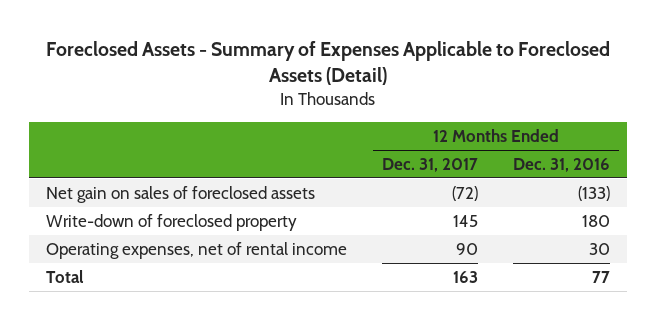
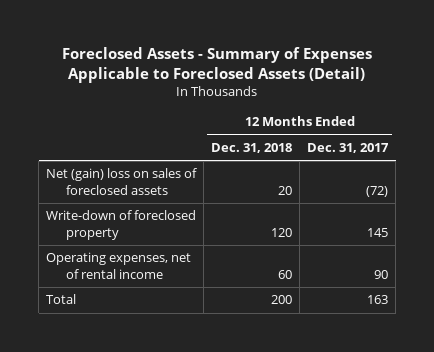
[512,157,610,172] Dec. 31, 2016 -> none
none -> [211,143,293,154] Dec. 31, 2018
[46,185,316,203] Net gain on sales of foreclosed assets -> [46,168,198,195] Net (gain) loss on sales of foreclosed assets

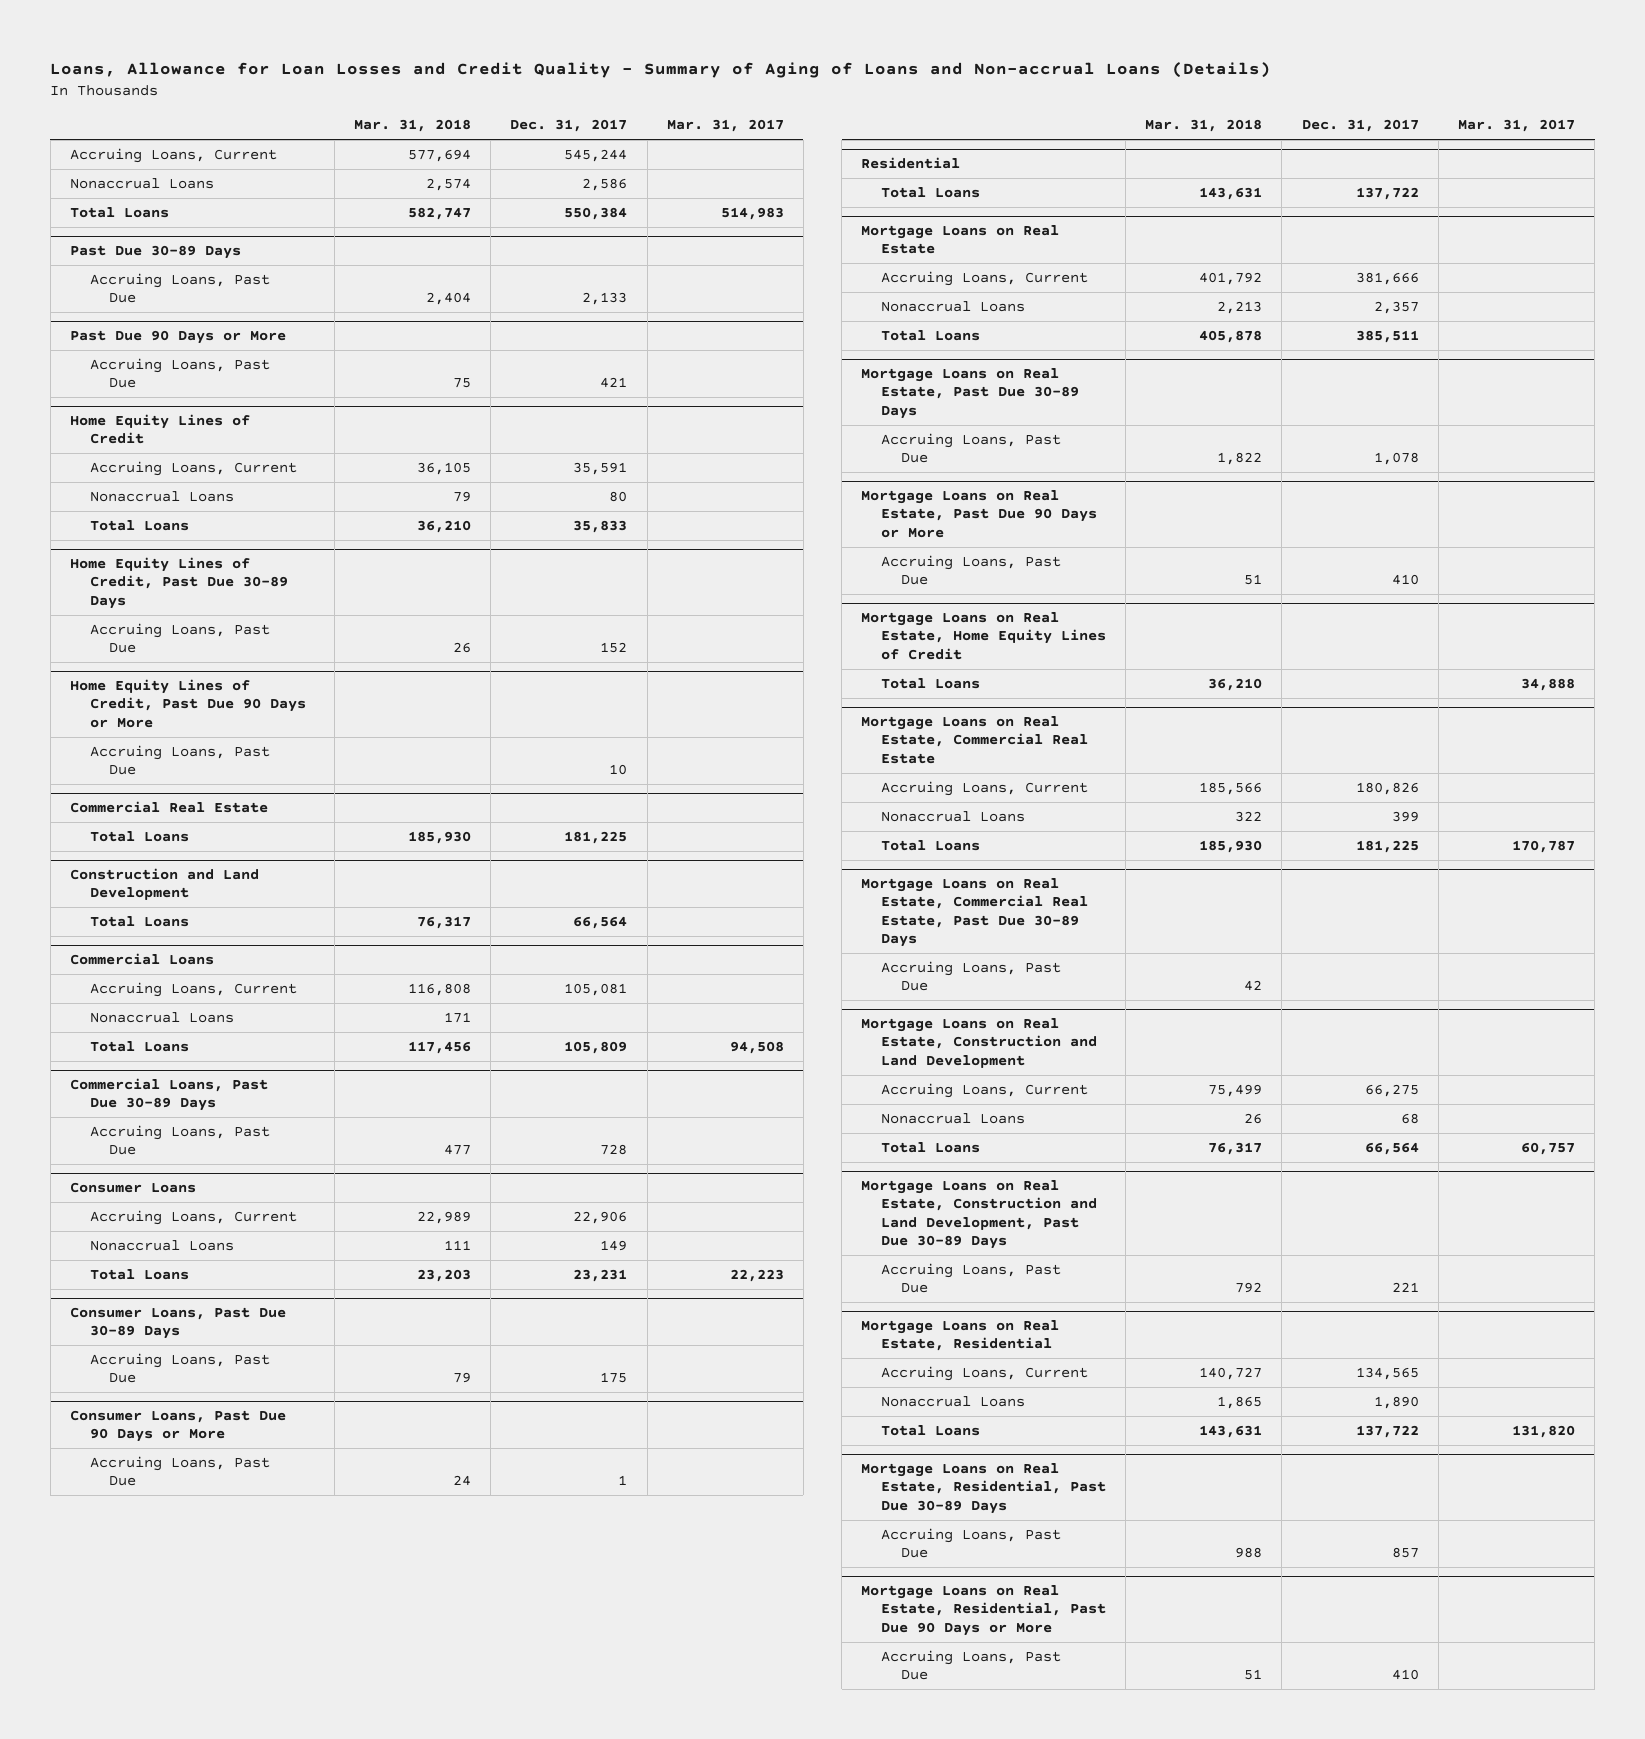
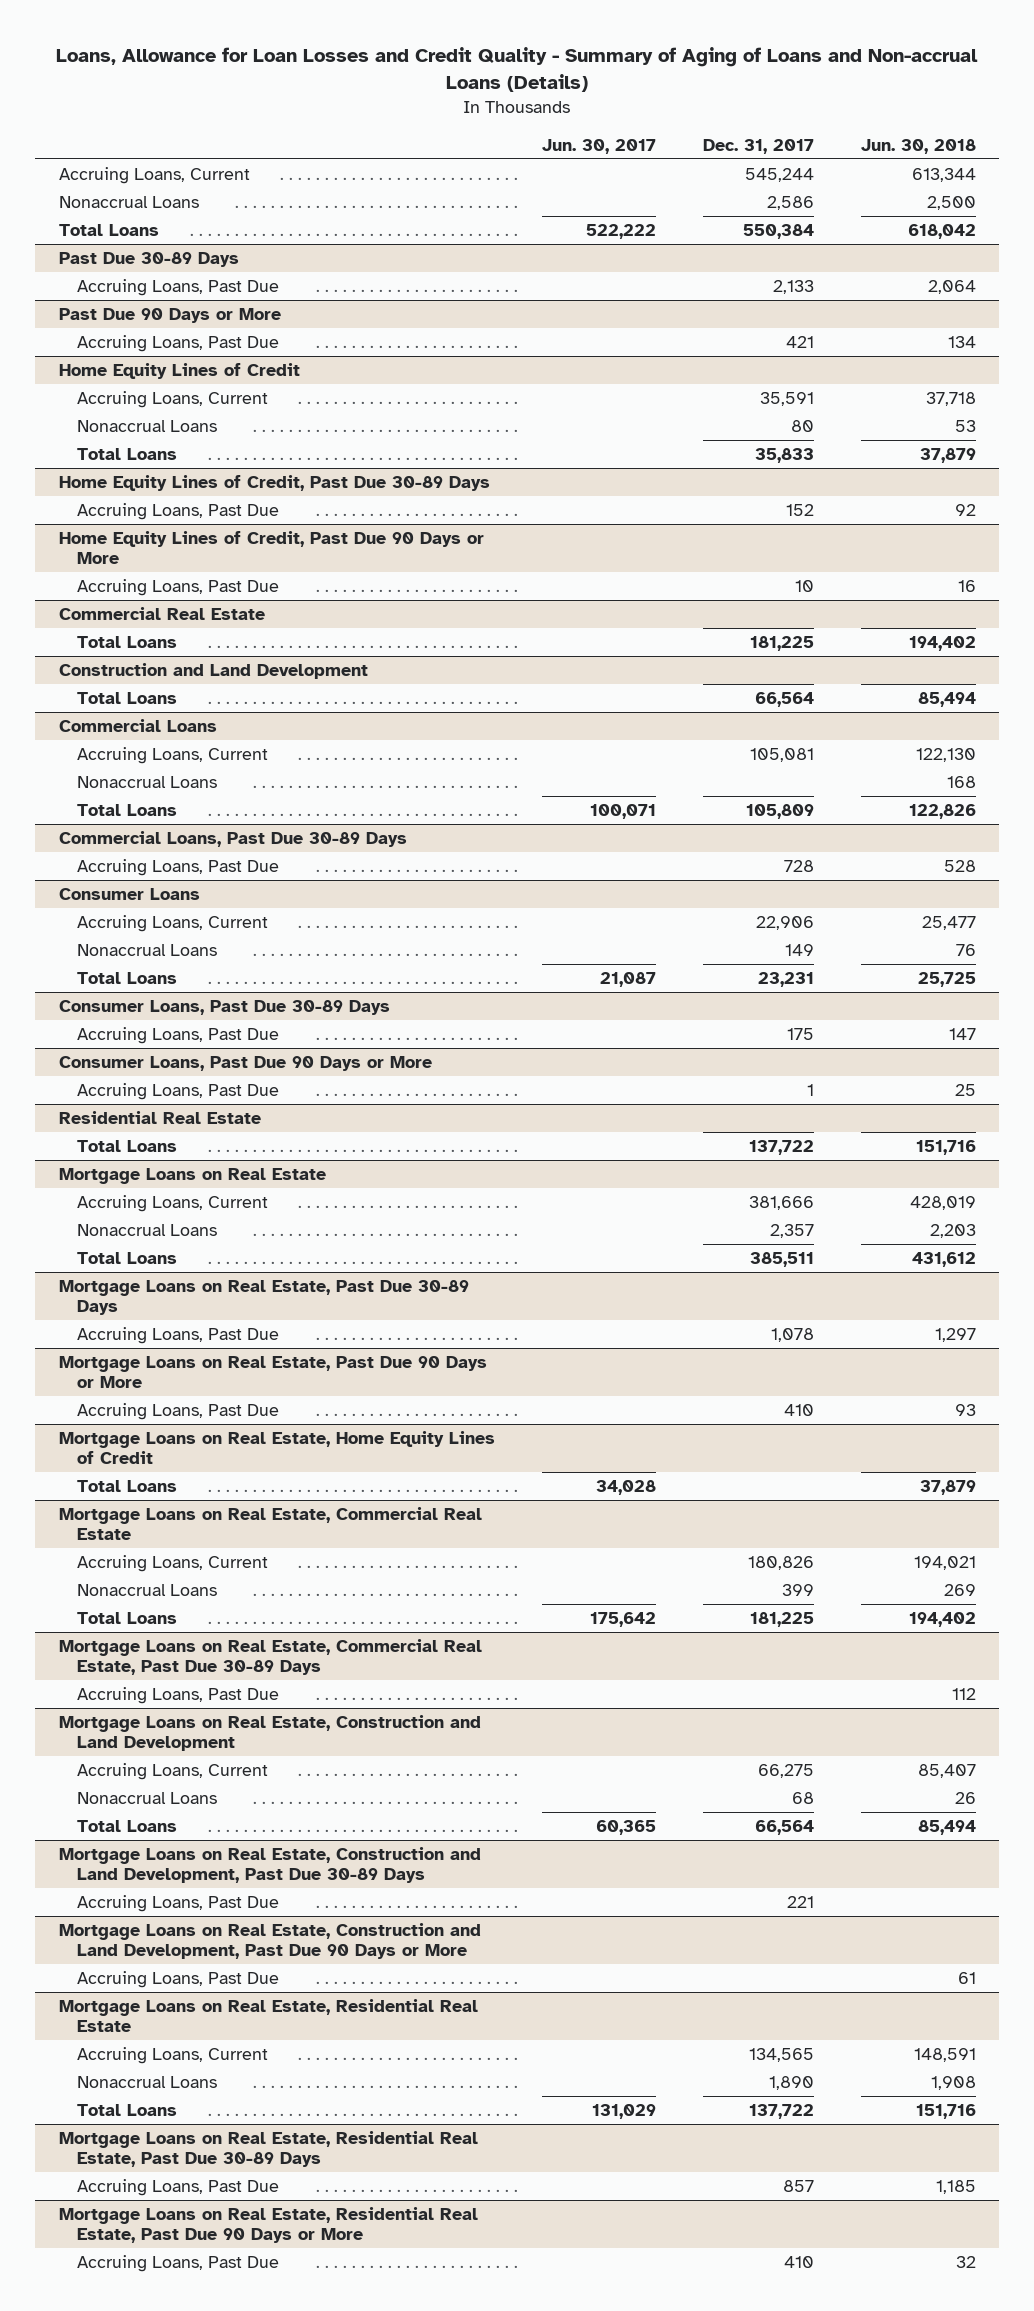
[354,119,472,133] Mar. 31, 2018 -> none
[666,119,784,133] Mar. 31, 2017 -> none
none -> [541,138,656,154] Jun. 30, 2017
none -> [860,138,976,154] Jun. 30, 2018
[861,157,961,170] Residential -> [58,1110,261,1124] Residential Real Estate
none -> [58,1922,481,1960] Mortgage Loans on Real Estate, Construction and Land Development, Past Due 90 Days or More
none -> [76,1970,279,1988] Accruing Loans, Past Due
[861,1320,1060,1352] Mortgage Loans on Real Estate, Residential -> [58,1998,478,2033] Mortgage Loans on Real Estate, Residential Real Estate
[861,1463,1106,1514] Mortgage Loans on Real Estate, Residential, Past Due 30-89 Days -> [58,2130,478,2168] Mortgage Loans on Real Estate, Residential Real Estate, Past Due 30-89 Days
[861,1585,1106,1636] Mortgage Loans on Real Estate, Residential, Past Due 90 Days or More -> [58,2206,478,2244] Mortgage Loans on Real Estate, Residential Real Estate, Past Due 90 Days or More

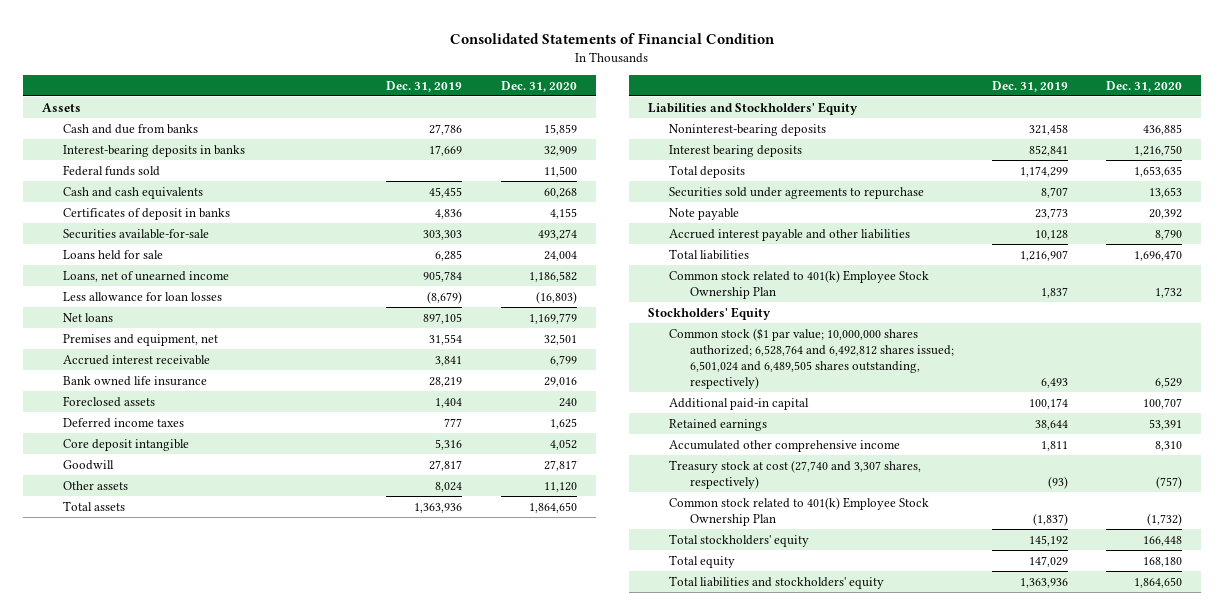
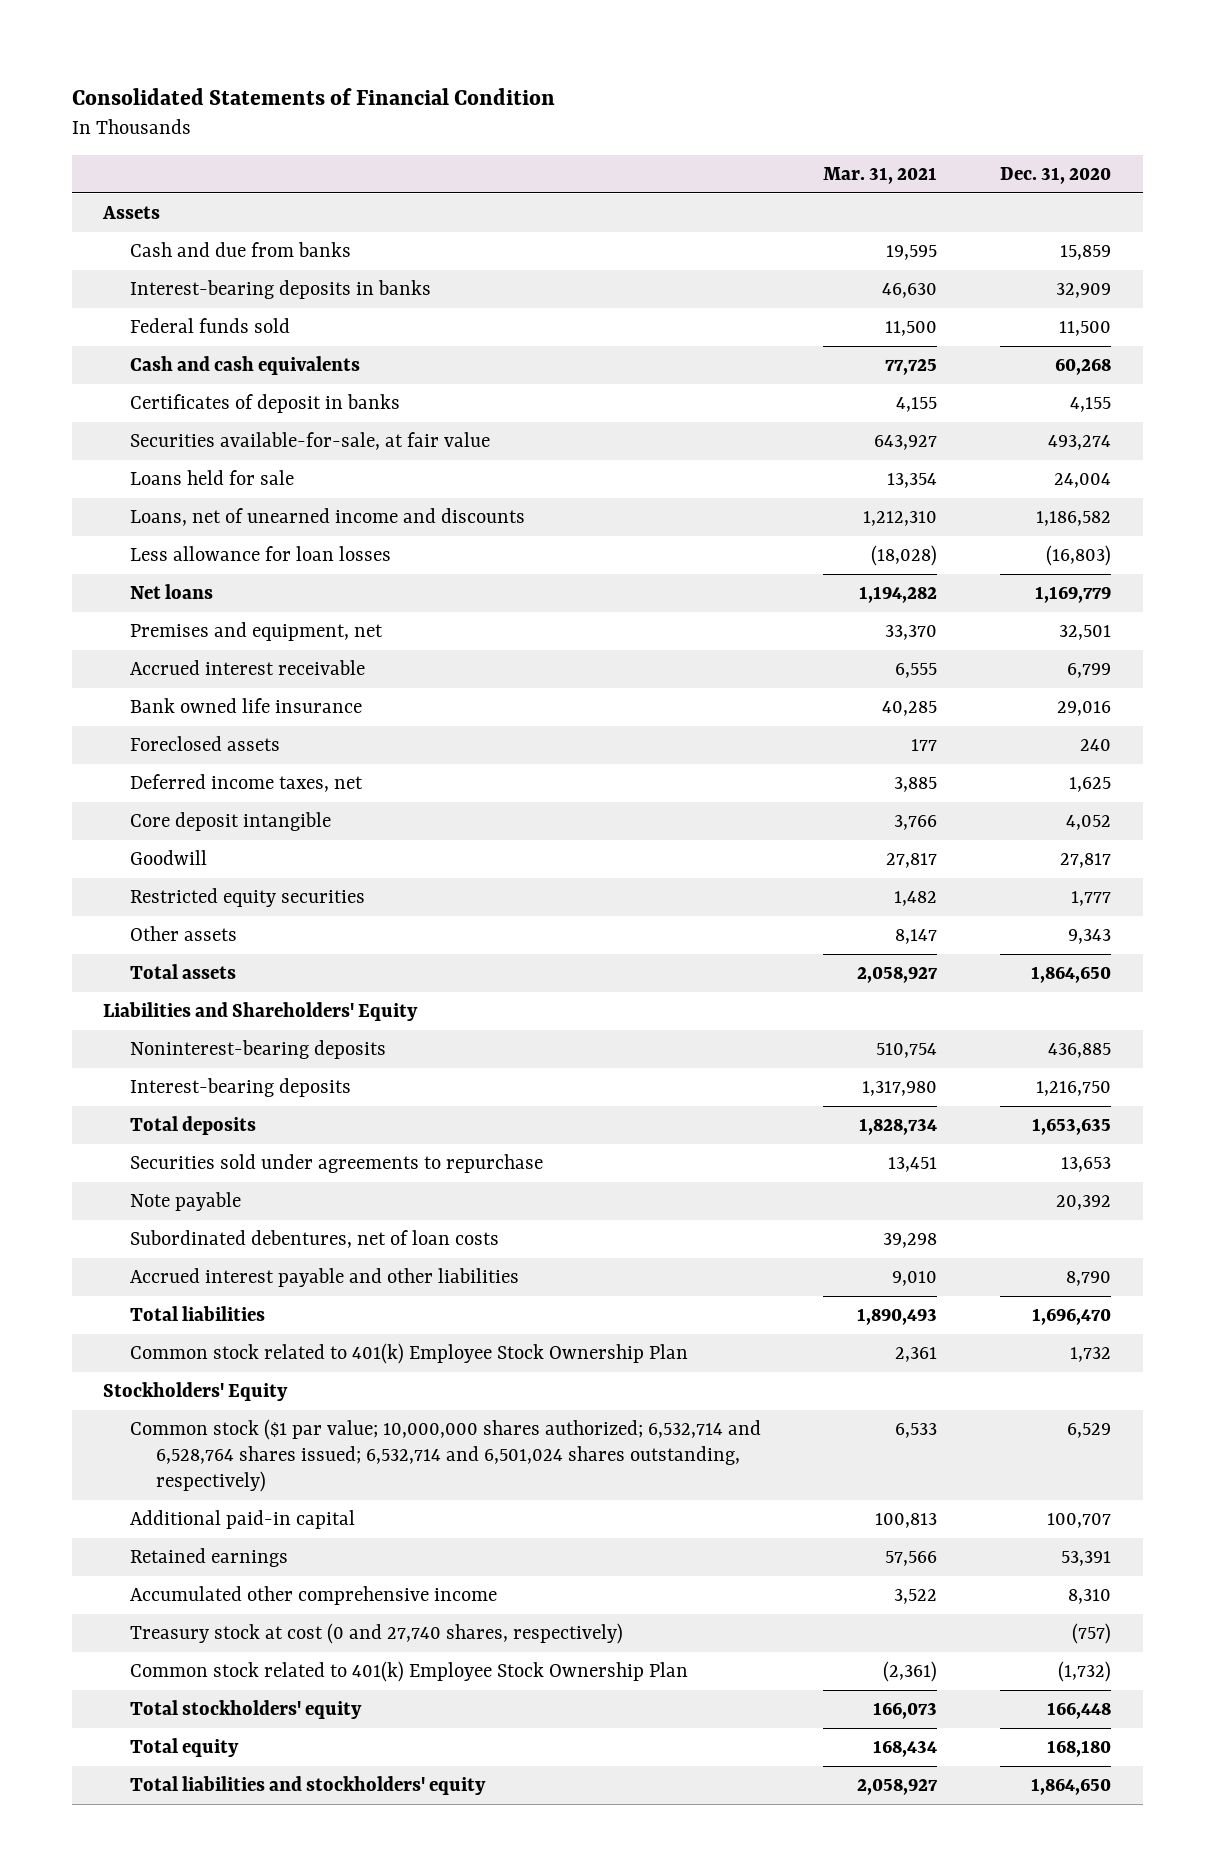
[386,80,463,92] Dec. 31, 2019 -> none
none -> [823,167,938,185] Mar. 31, 2021
[63,228,210,239] Securities available-for-sale -> [129,431,490,450] Securities available-for-sale, at fair value
[63,270,230,282] Loans, net of unearned income -> [129,507,525,526] Loans, net of unearned income and discounts
[63,417,185,428] Deferred income taxes -> [129,773,363,792] Deferred income taxes, net
none -> [129,887,365,907] Restricted equity securities
[543,481,577,492] 11,120 -> [1068,928,1112,944] 9,343
[648,101,859,115] Liabilities and Stockholders' Equity -> [103,1001,419,1021] Liabilities and Shareholders' Equity
[668,144,802,157] Interest bearing deposits -> [129,1077,351,1097] Interest-bearing deposits
none -> [129,1229,499,1248] Subordinated debentures, net of loan costs
[668,327,954,389] Common stock ($1 par value; 10,000,000 shares authorized; 6,528,764 and 6,492,812 shares issued; 6,501,024 and 6,489,505 shares outstanding, respectively) -> [129,1418,761,1493] Common stock ($1 par value; 10,000,000 shares authorized; 6,532,714 and 6,528,764 shares issued; 6,532,714 and 6,501,024 shares outstanding, respectively)
[668,459,921,489] Treasury stock at cost (27,740 and 3,307 shares, respectively) -> [129,1622,623,1644] Treasury stock at cost (0 and 27,740 shares, respectively)

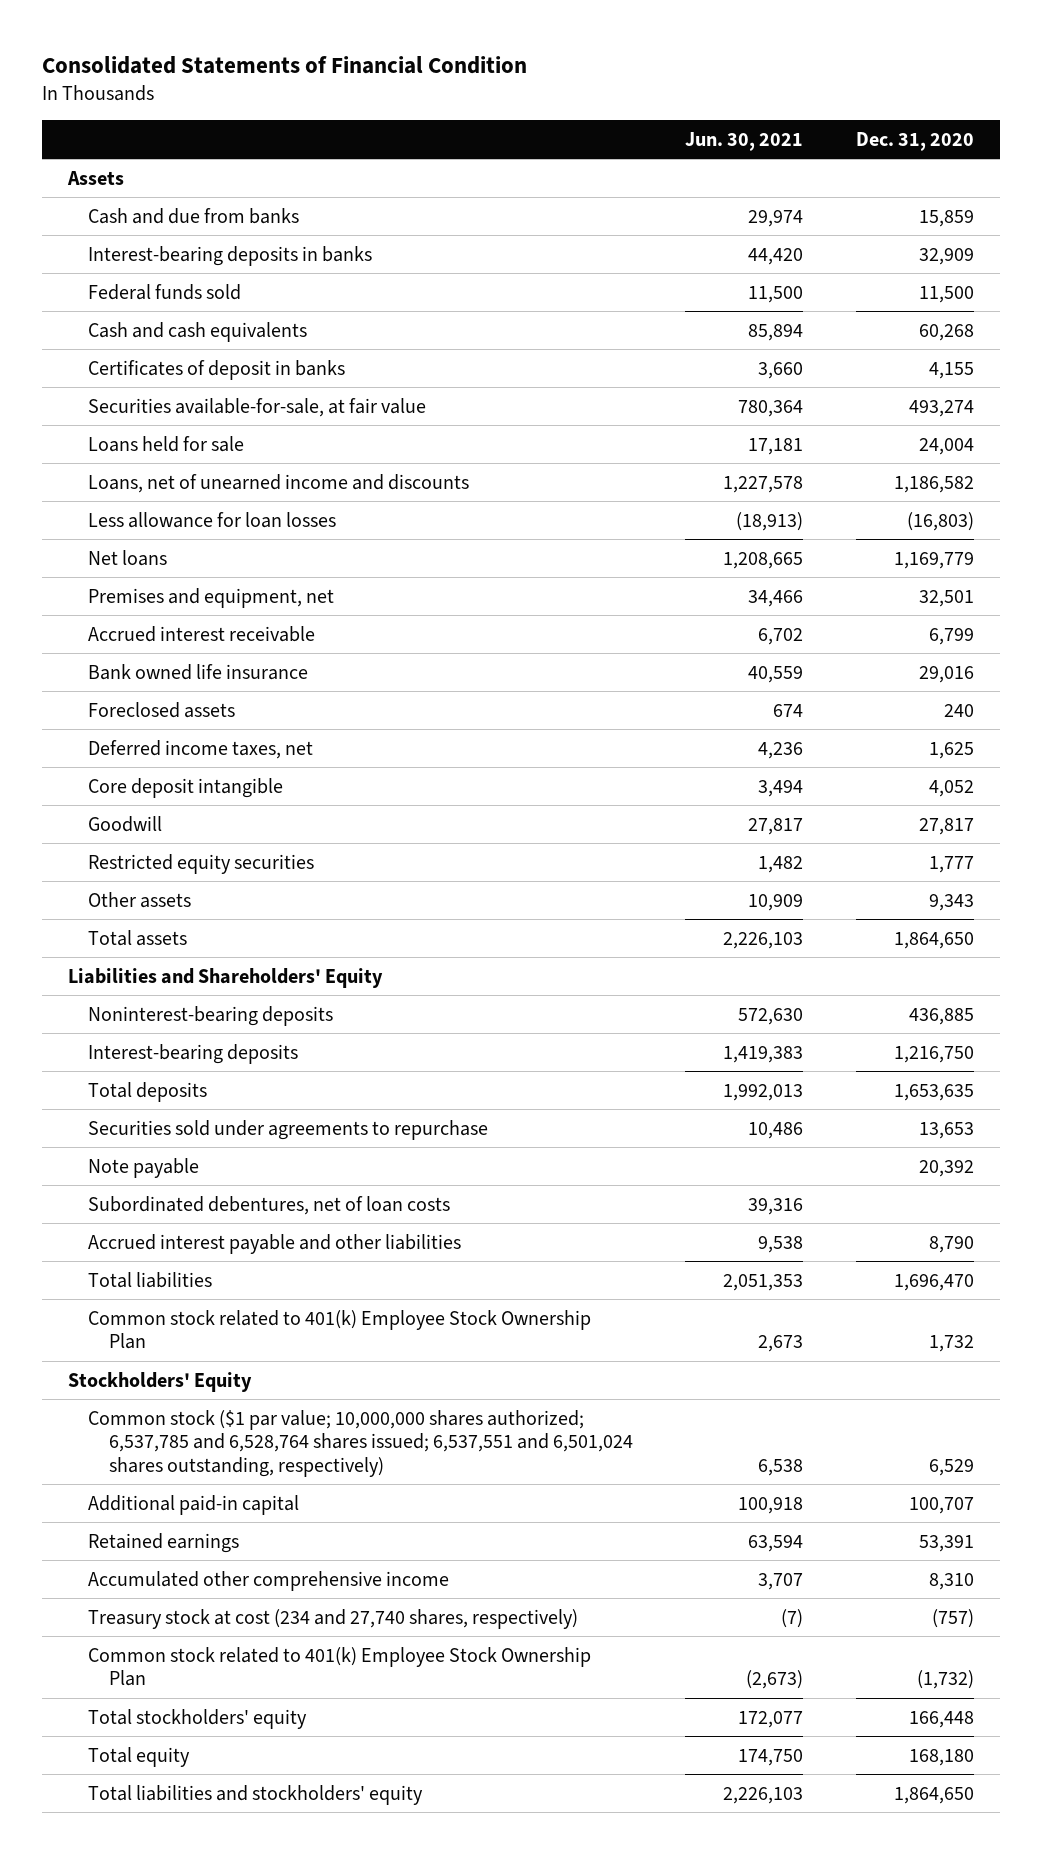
[823,167,938,185] Mar. 31, 2021 -> none
none -> [685,131,804,151] Jun. 30, 2021
[129,1418,761,1493] Common stock ($1 par value; 10,000,000 shares authorized; 6,532,714 and 6,528,764 shares issued; 6,532,714 and 6,501,024 shares outstanding, respectively) -> [88,1409,633,1477] Common stock ($1 par value; 10,000,000 shares authorized; 6,537,785 and 6,528,764 shares issued; 6,537,551 and 6,501,024 shares outstanding, respectively)
[129,1622,623,1644] Treasury stock at cost (0 and 27,740 shares, respectively) -> [88,1608,579,1629] Treasury stock at cost (234 and 27,740 shares, respectively)

